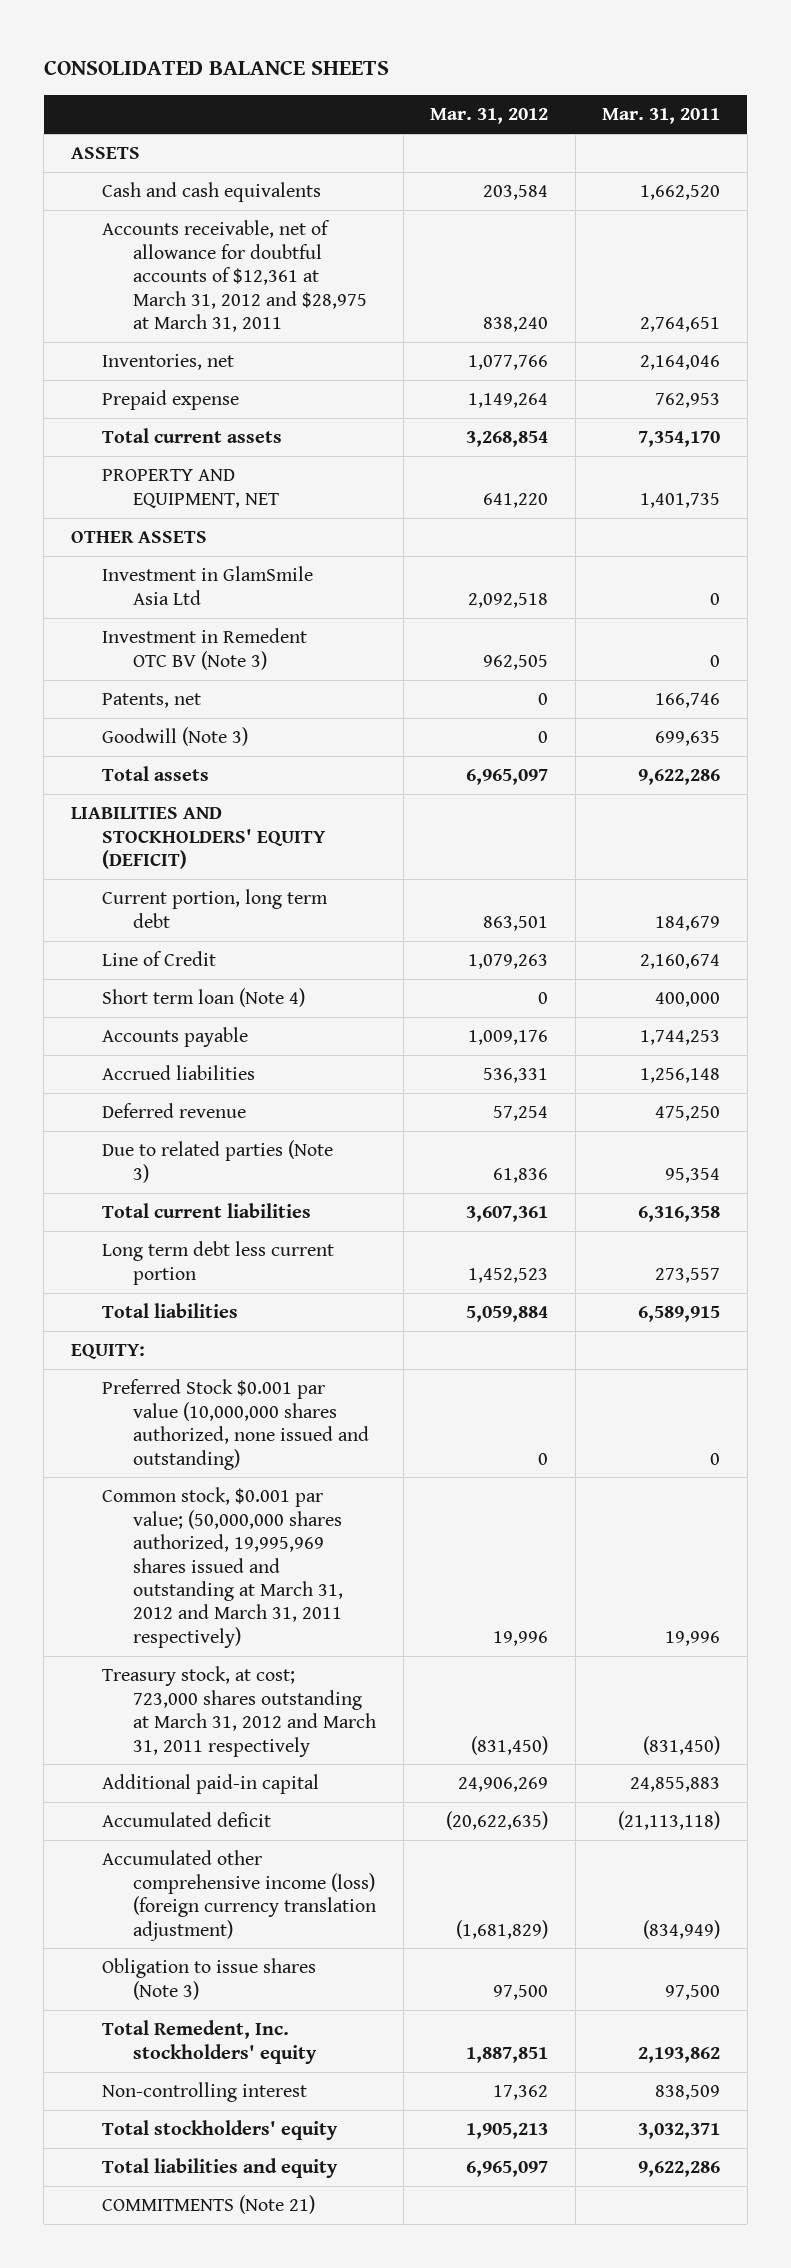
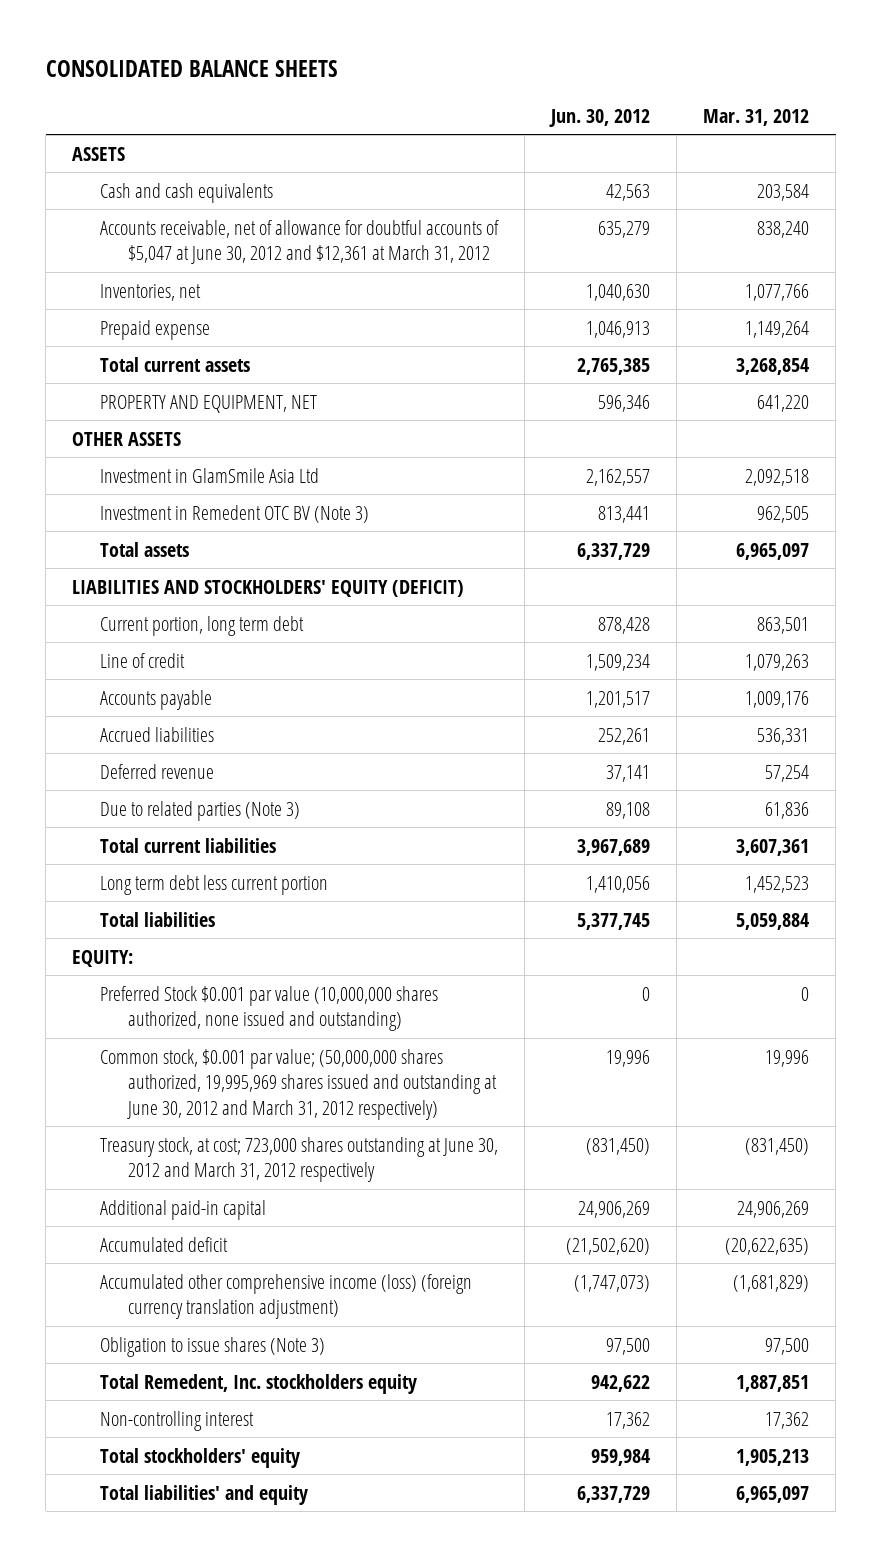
[602,108,721,125] Mar. 31, 2011 -> none
none -> [549,108,651,127] Jun. 30, 2012
[102,220,368,333] Accounts receivable, net of allowance for doubtful accounts of $12,361 at March 31, 2012 and $28,975 at March 31, 2011 -> [100,219,500,265] Accounts receivable, net of allowance for doubtful accounts of $5,047 at June 30, 2012 and $12,361 at March 31, 2012
[102,693,202,709] Patents, net -> none
[102,727,249,747] Goodwill (Note 3) -> none
[102,988,306,1008] Short term loan (Note 4) -> none
[102,951,217,967] Line of Credit -> [100,652,186,668] Line of credit
[102,1487,344,1648] Common stock, $0.001 par value; (50,000,000 shares authorized, 19,995,969 shares issued and outstanding at March 31, 2012 and March 31, 2011 respectively) -> [100,1048,498,1120] Common stock, $0.001 par value; (50,000,000 shares authorized, 19,995,969 shares issued and outstanding at June 30, 2012 and March 31, 2012 respectively)
[102,1666,377,1757] Treasury stock, at cost; 723,000 shares outstanding at March 31, 2012 and March 31, 2011 respectively -> [100,1136,499,1183] Treasury stock, at cost; 723,000 shares outstanding at June 30, 2012 and March 31, 2012 respectively
[102,2020,318,2064] Total Remedent, Inc. stockholders' equity -> [100,1373,418,1394] Total Remedent, Inc. stockholders equity
[102,2195,316,2215] COMMITMENTS (Note 21) -> none
[102,2158,339,2179] Total liabilities and equity -> [100,1484,309,1505] Total liabilities' and equity

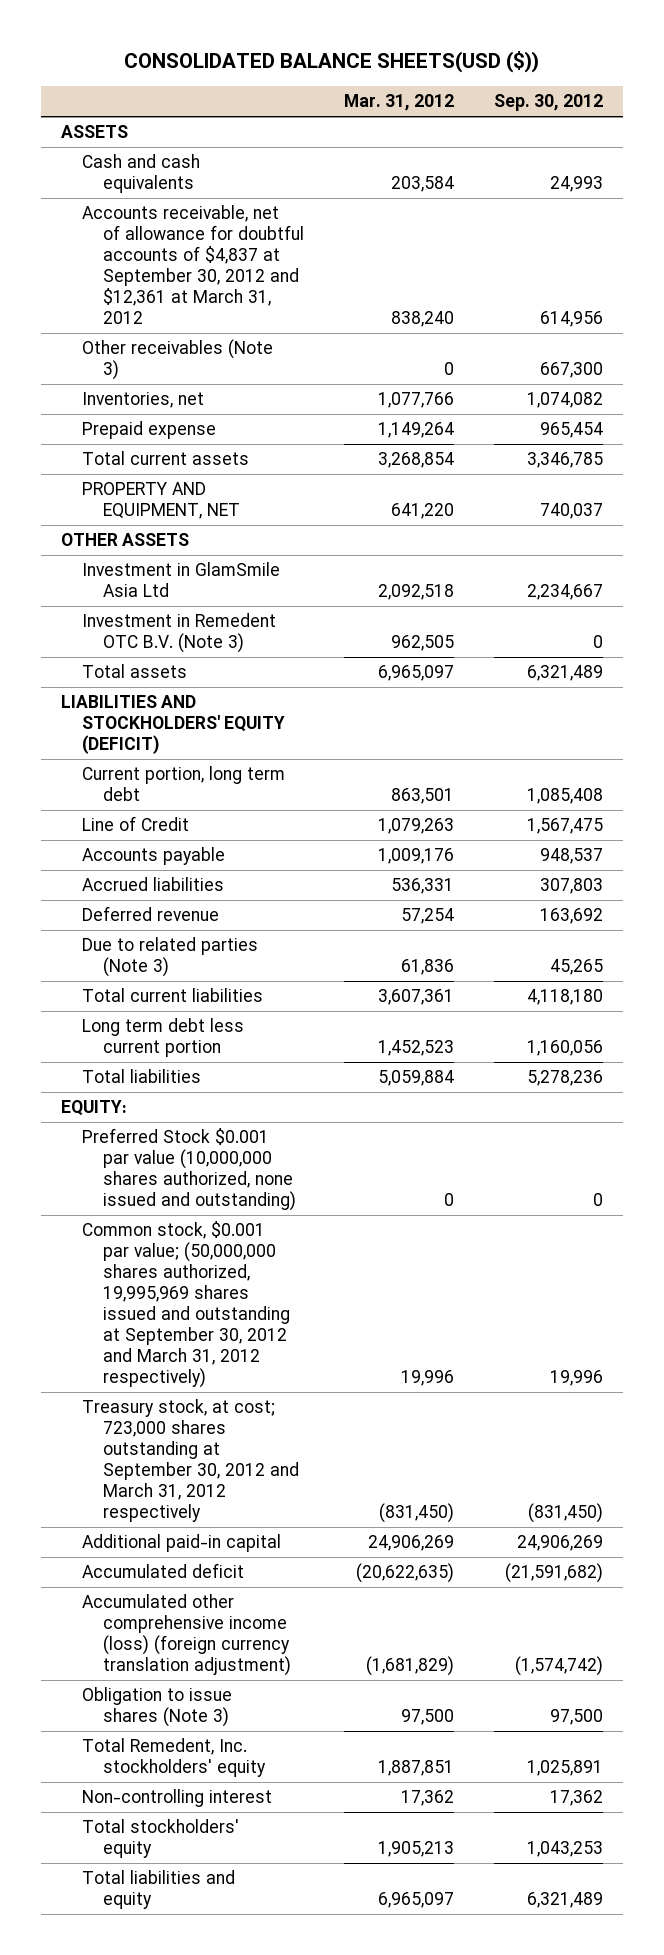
[45,59,338,77] CONSOLIDATED BALANCE SHEETS -> [123,51,539,74] CONSOLIDATED BALANCE SHEETS(USD ($))
[549,108,651,127] Jun. 30, 2012 -> none
none -> [493,94,603,112] Sep. 30, 2012
[100,219,500,265] Accounts receivable, net of allowance for doubtful accounts of $5,047 at June 30, 2012 and $12,361 at March 31, 2012 -> [81,205,304,325] Accounts receivable, net of allowance for doubtful accounts of $4,837 at September 30, 2012 and $12,361 at March 31, 2012
none -> [81,339,273,381] Other receivables (Note 3)
[100,504,370,523] Investment in Remedent OTC BV (Note 3) -> [81,613,276,654] Investment in Remedent OTC B.V. (Note 3)
[100,652,186,668] Line of credit -> [81,816,189,832] Line of Credit
[100,1048,498,1120] Common stock, $0.001 par value; (50,000,000 shares authorized, 19,995,969 shares issued and outstanding at June 30, 2012 and March 31, 2012 respectively) -> [81,1221,290,1389] Common stock, $0.001 par value; (50,000,000 shares authorized, 19,995,969 shares issued and outstanding at September 30, 2012 and March 31, 2012 respectively)
[100,1136,499,1183] Treasury stock, at cost; 723,000 shares outstanding at June 30, 2012 and March 31, 2012 respectively -> [81,1399,299,1523] Treasury stock, at cost; 723,000 shares outstanding at September 30, 2012 and March 31, 2012 respectively
[100,1373,418,1394] Total Remedent, Inc. stockholders equity -> [81,1738,266,1778] Total Remedent, Inc. stockholders' equity
[100,1484,309,1505] Total liabilities' and equity -> [81,1870,235,1910] Total liabilities and equity

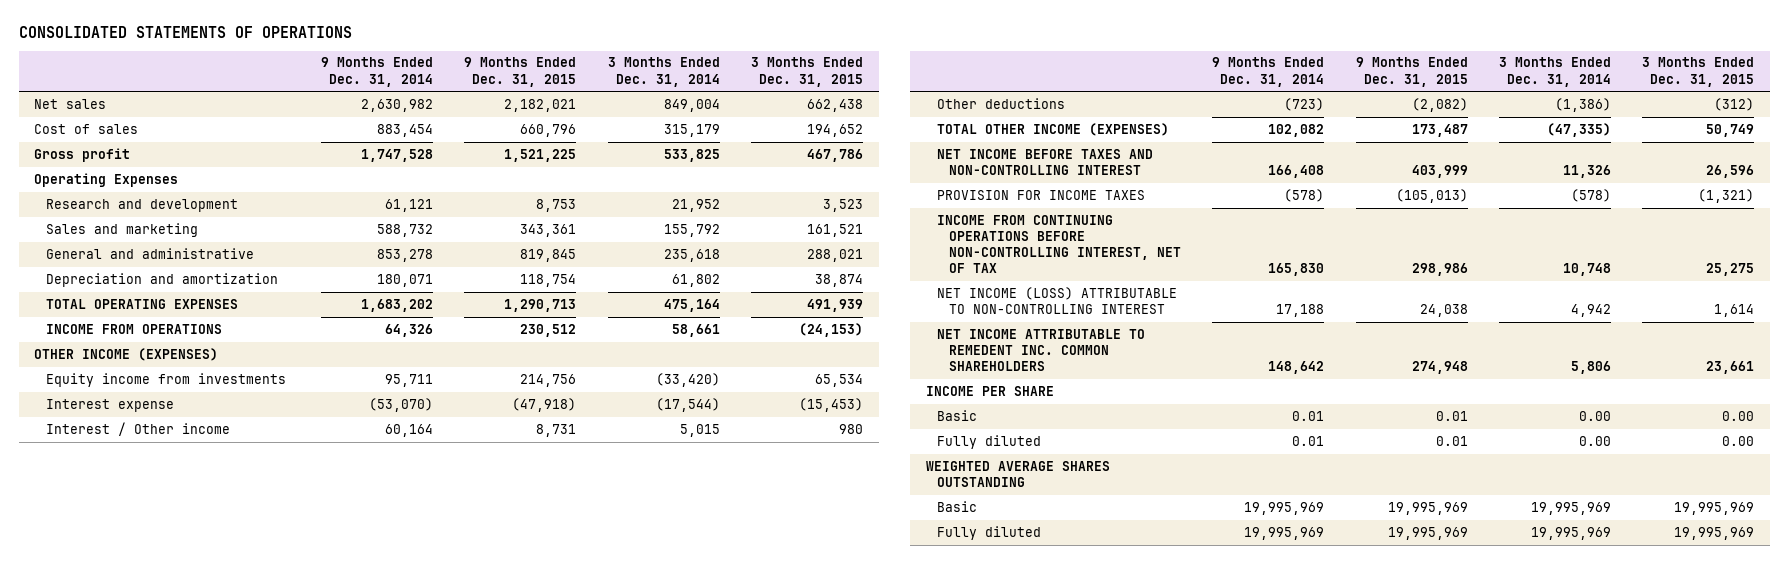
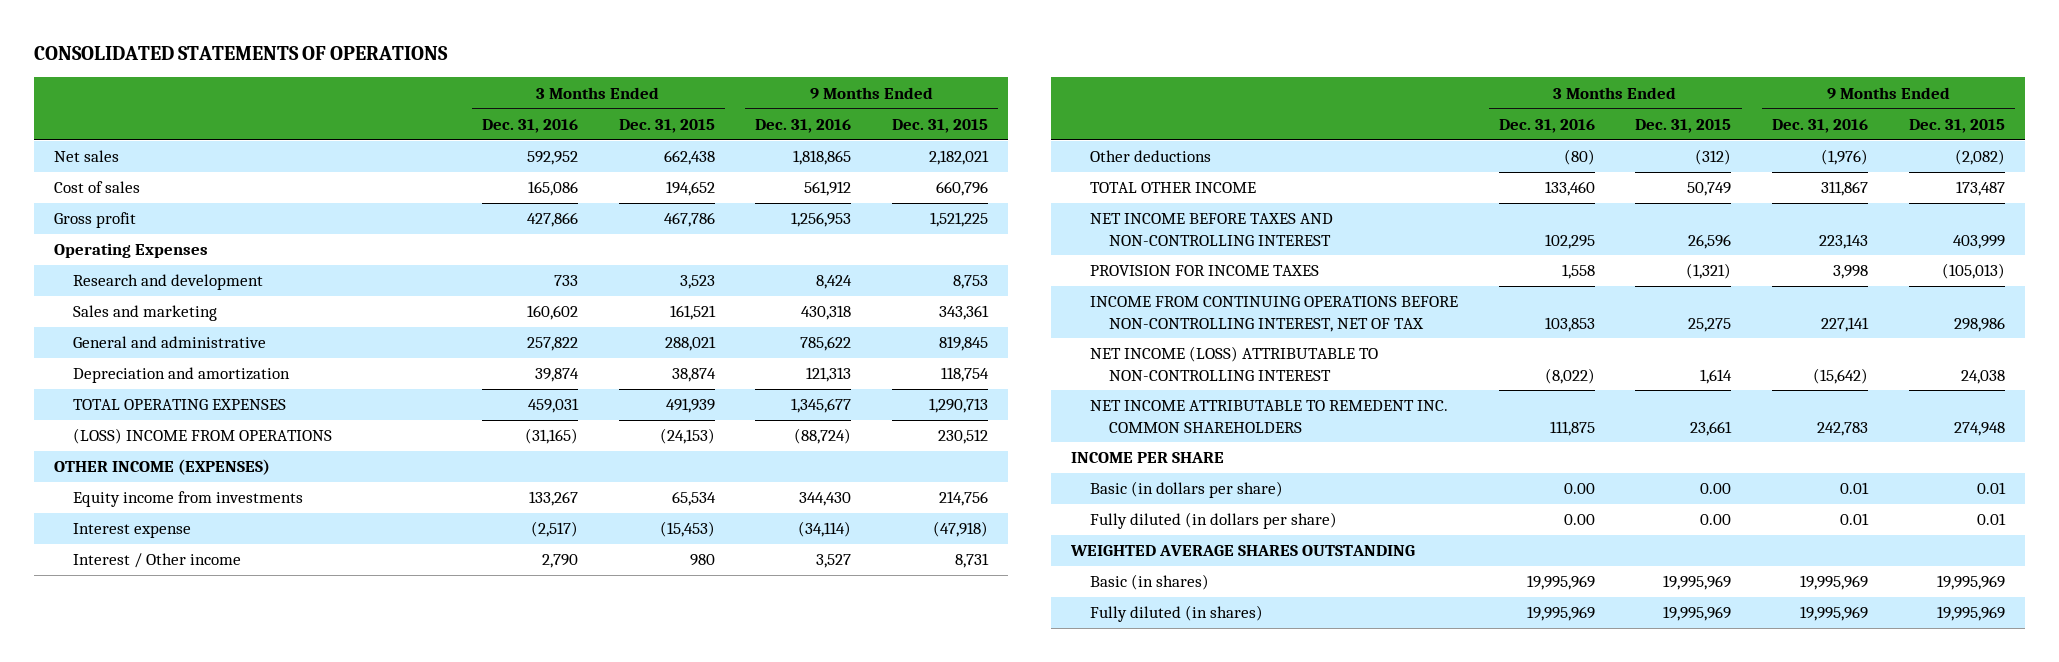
[321,57,434,87] 9 Months Ended Dec. 31, 2014 -> none
[607,57,720,87] 3 Months Ended Dec. 31, 2014 -> none
none -> [482,118,579,133] Dec. 31, 2016
none -> [755,118,852,133] Dec. 31, 2016
[46,323,223,334] INCOME FROM OPERATIONS -> [73,428,333,445] (LOSS) INCOME FROM OPERATIONS
[937,122,1170,136] TOTAL OTHER INCOME (EXPENSES) -> [1090,182,1257,194] TOTAL OTHER INCOME
[937,409,978,421] Basic -> [1090,481,1284,499] Basic (in dollars per share)
[937,434,1042,449] Fully diluted -> [1090,512,1338,530] Fully diluted (in dollars per share)
[937,500,978,512] Basic -> [1090,574,1210,591] Basic (in shares)
[937,525,1042,540] Fully diluted -> [1090,605,1264,623] Fully diluted (in shares)

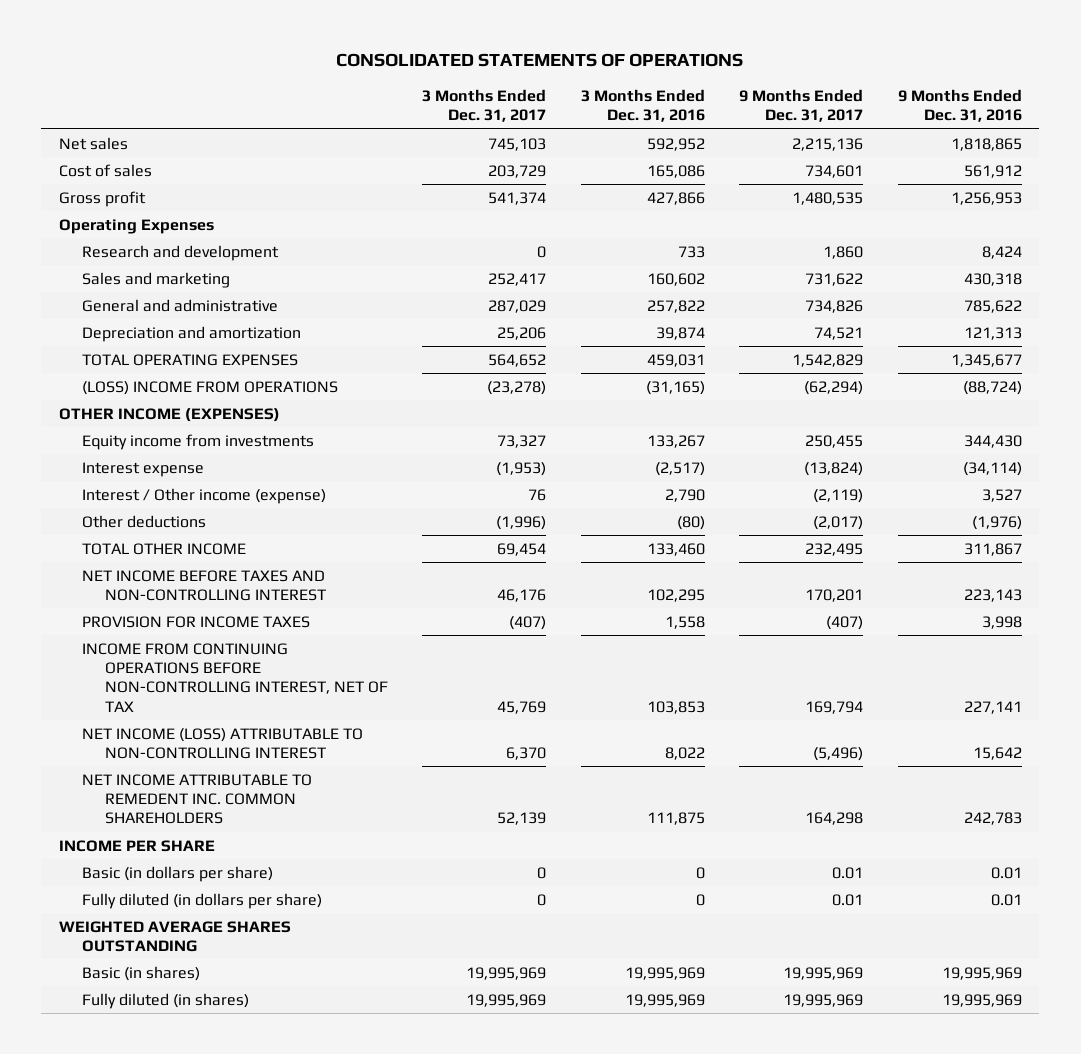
[618,118,715,133] Dec. 31, 2015 -> none
[892,118,989,133] Dec. 31, 2015 -> none
none -> [422,88,547,123] 3 Months Ended Dec. 31, 2017
none -> [739,88,864,123] 9 Months Ended Dec. 31, 2017
[73,553,242,569] Interest / Other income -> [81,487,326,504] Interest / Other income (expense)
[1544,367,1595,384] (8,022) -> [664,747,705,761] 8,022
[1813,367,1869,384] (15,642) -> [972,747,1022,761] 15,642
[1563,483,1595,495] 0.00 -> [695,866,705,879] 0
[1563,514,1595,526] 0.00 -> [695,893,705,906] 0

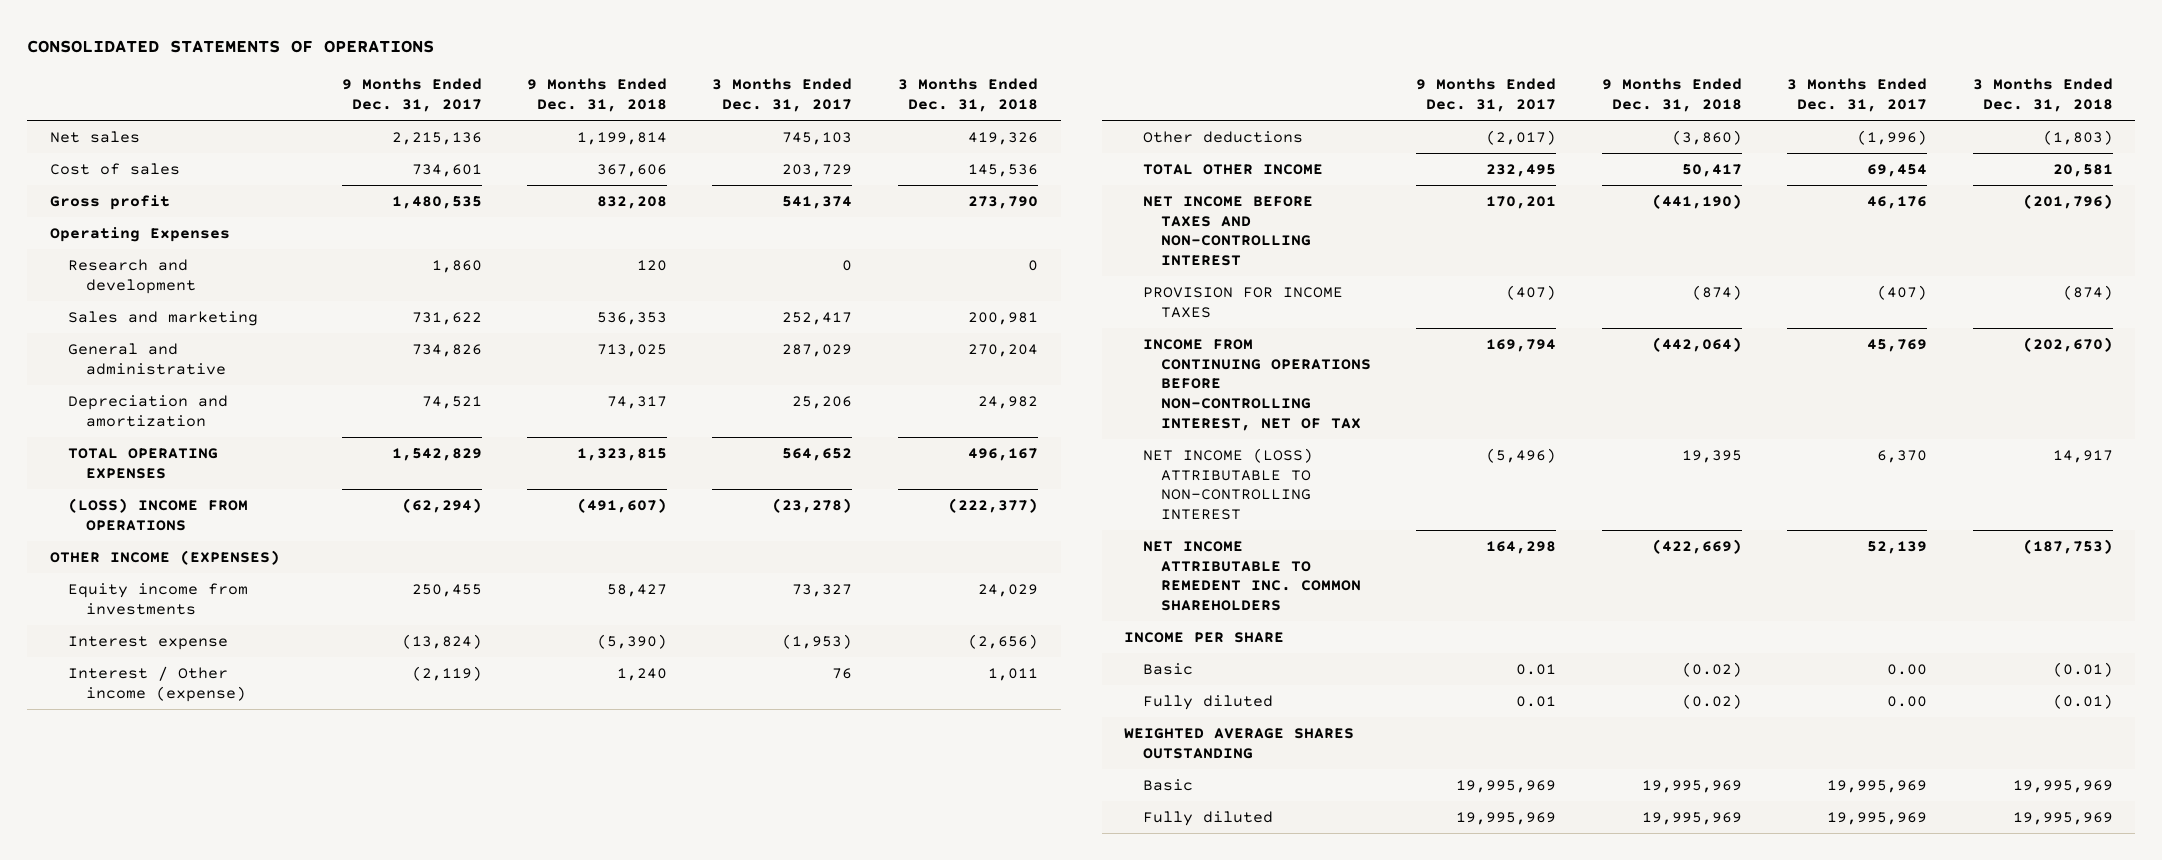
[580,88,705,123] 3 Months Ended Dec. 31, 2016 -> none
[897,88,1022,123] 9 Months Ended Dec. 31, 2016 -> none
none -> [527,78,668,113] 9 Months Ended Dec. 31, 2018
none -> [897,78,1038,113] 3 Months Ended Dec. 31, 2018
[81,865,273,882] Basic (in dollars per share) -> [1142,662,1193,675] Basic
[537,866,547,879] 0 -> [1887,663,1928,675] 0.00
[81,892,322,909] Fully diluted (in dollars per share) -> [1142,694,1273,710] Fully diluted
[537,893,547,906] 0 -> [1887,695,1928,707] 0.00
[81,965,200,981] Basic (in shares) -> [1142,778,1193,791] Basic
[81,992,249,1009] Fully diluted (in shares) -> [1142,810,1273,826] Fully diluted

